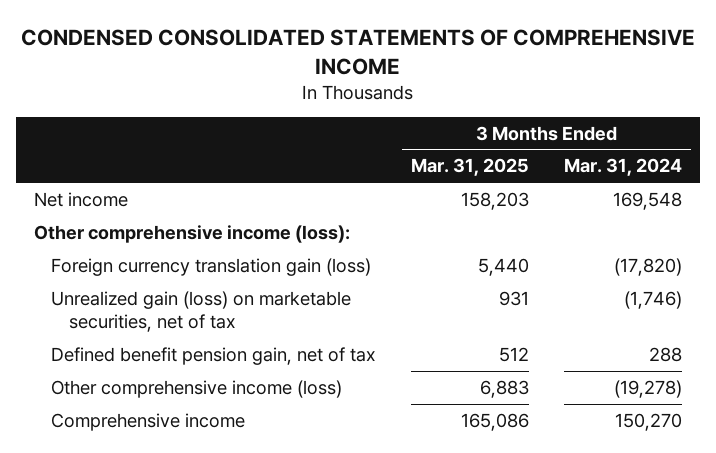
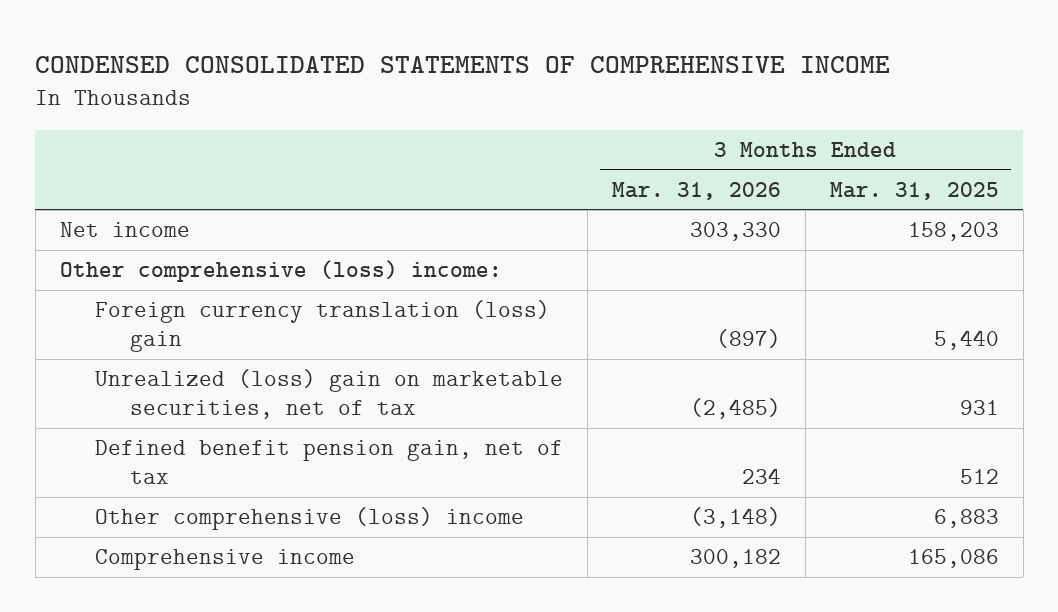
[564,158,683,177] Mar. 31, 2024 -> none
none -> [611,181,781,200] Mar. 31, 2026
[33,224,350,243] Other comprehensive income (loss): -> [59,260,502,283] Other comprehensive (loss) income:
[51,257,372,276] Foreign currency translation gain (loss) -> [94,300,550,353] Foreign currency translation (loss) gain
[51,290,352,333] Unrealized gain (loss) on marketable securities, net of tax -> [94,369,563,420] Unrealized (loss) gain on marketable securities, net of tax
[51,379,343,398] Other comprehensive income (loss) -> [94,507,524,531] Other comprehensive (loss) income

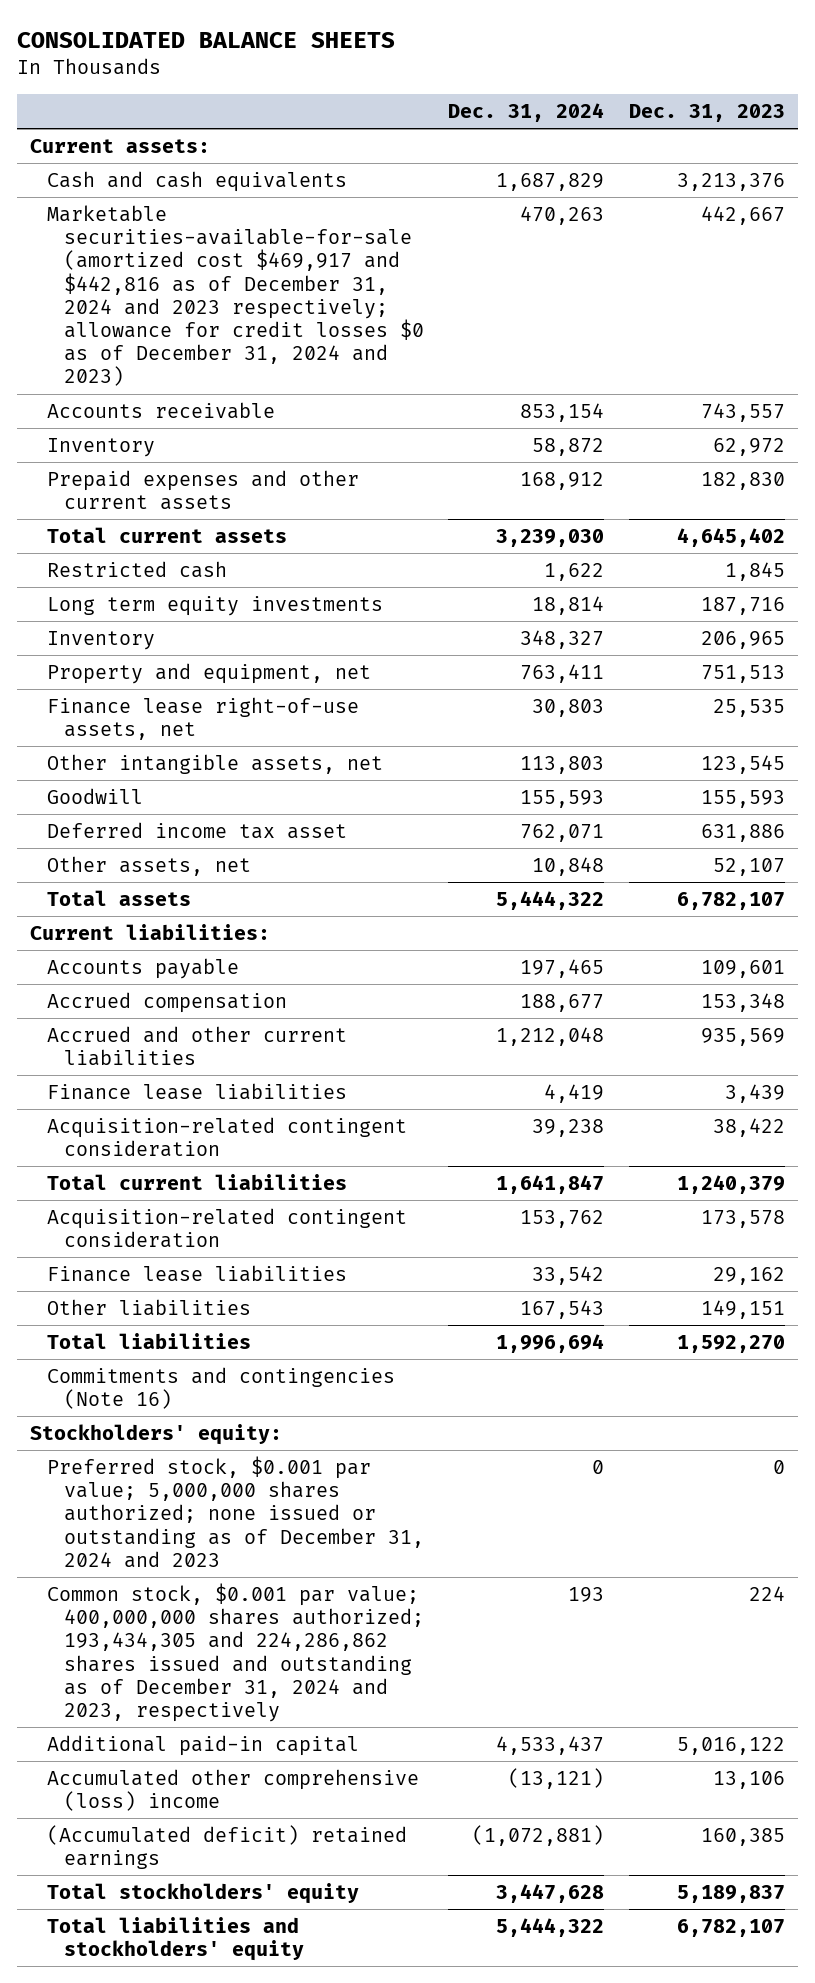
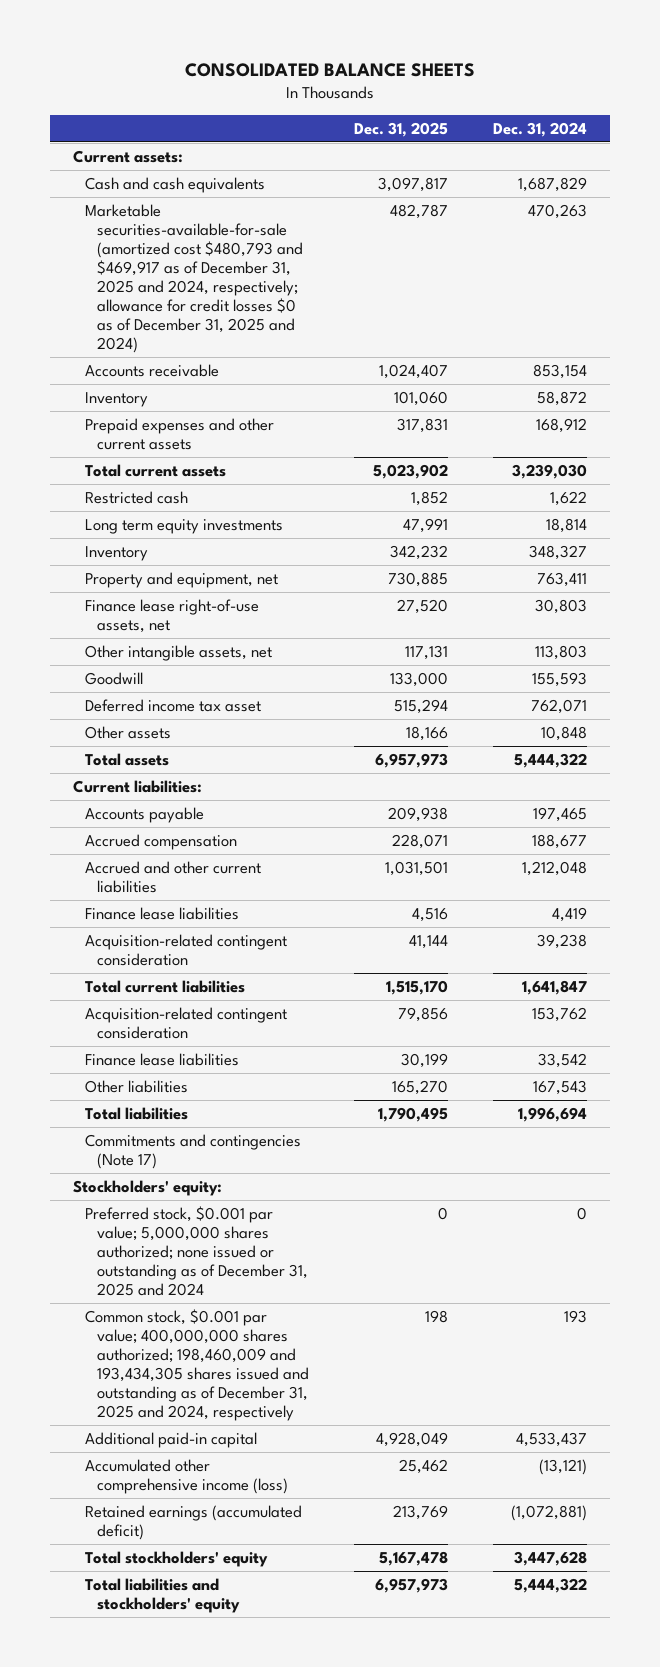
[629,103,786,122] Dec. 31, 2023 -> none
none -> [354,121,449,137] Dec. 31, 2025
[46,204,424,387] Marketable securities-available-for-sale (amortized cost $469,917 and $442,816 as of December 31, 2024 and 2023 respectively; allowance for credit losses $0 as of December 31, 2024 and 2023) -> [85,203,304,354] Marketable securities-available-for-sale (amortized cost $480,793 and $469,917 as of December 31, 2025 and 2024, respectively; allowance for credit losses $0 as of December 31, 2025 and 2024)
[46,855,251,876] Other assets, net -> [85,725,172,739] Other assets
[46,1366,395,1410] Commitments and contingencies (Note 16) -> [85,1133,302,1169] Commitments and contingencies (Note 17)
[46,1455,424,1568] Preferred stock, $0.001 par value; 5,000,000 shares authorized; none issued or outstanding as of December 31, 2024 and 2023 -> [85,1205,309,1297] Preferred stock, $0.001 par value; 5,000,000 shares authorized; none issued or outstanding as of December 31, 2025 and 2024
[46,1582,424,1722] Common stock, $0.001 par value; 400,000,000 shares authorized; 193,434,305 and 224,286,862 shares issued and outstanding as of December 31, 2024 and 2023, respectively -> [85,1308,310,1422] Common stock, $0.001 par value; 400,000,000 shares authorized; 198,460,009 and 193,434,305 shares issued and outstanding as of December 31, 2025 and 2024, respectively
[46,1768,419,1812] Accumulated other comprehensive (loss) income -> [85,1458,289,1494] Accumulated other comprehensive income (loss)
[46,1824,407,1870] (Accumulated deficit) retained earnings -> [85,1504,303,1540] Retained earnings (accumulated deficit)

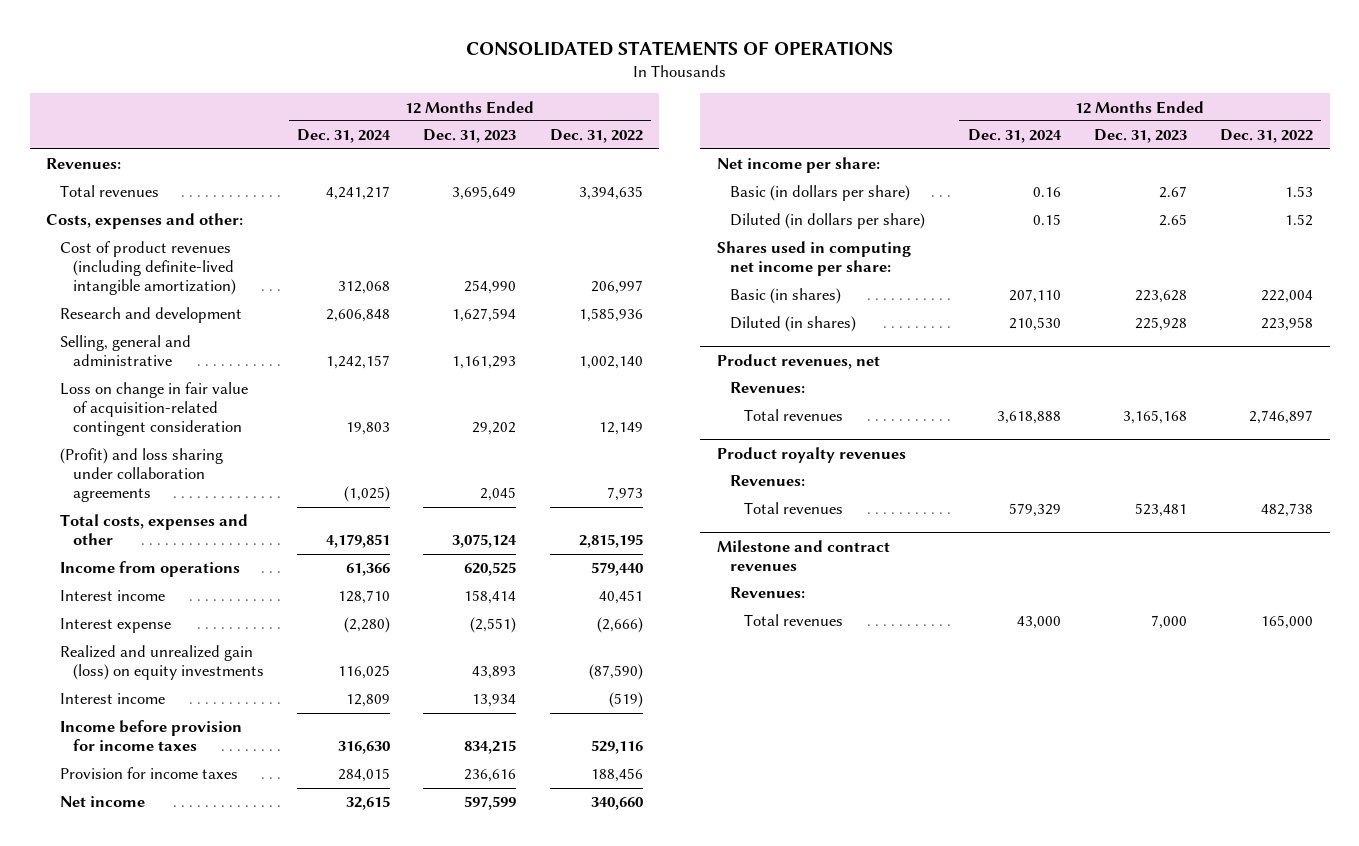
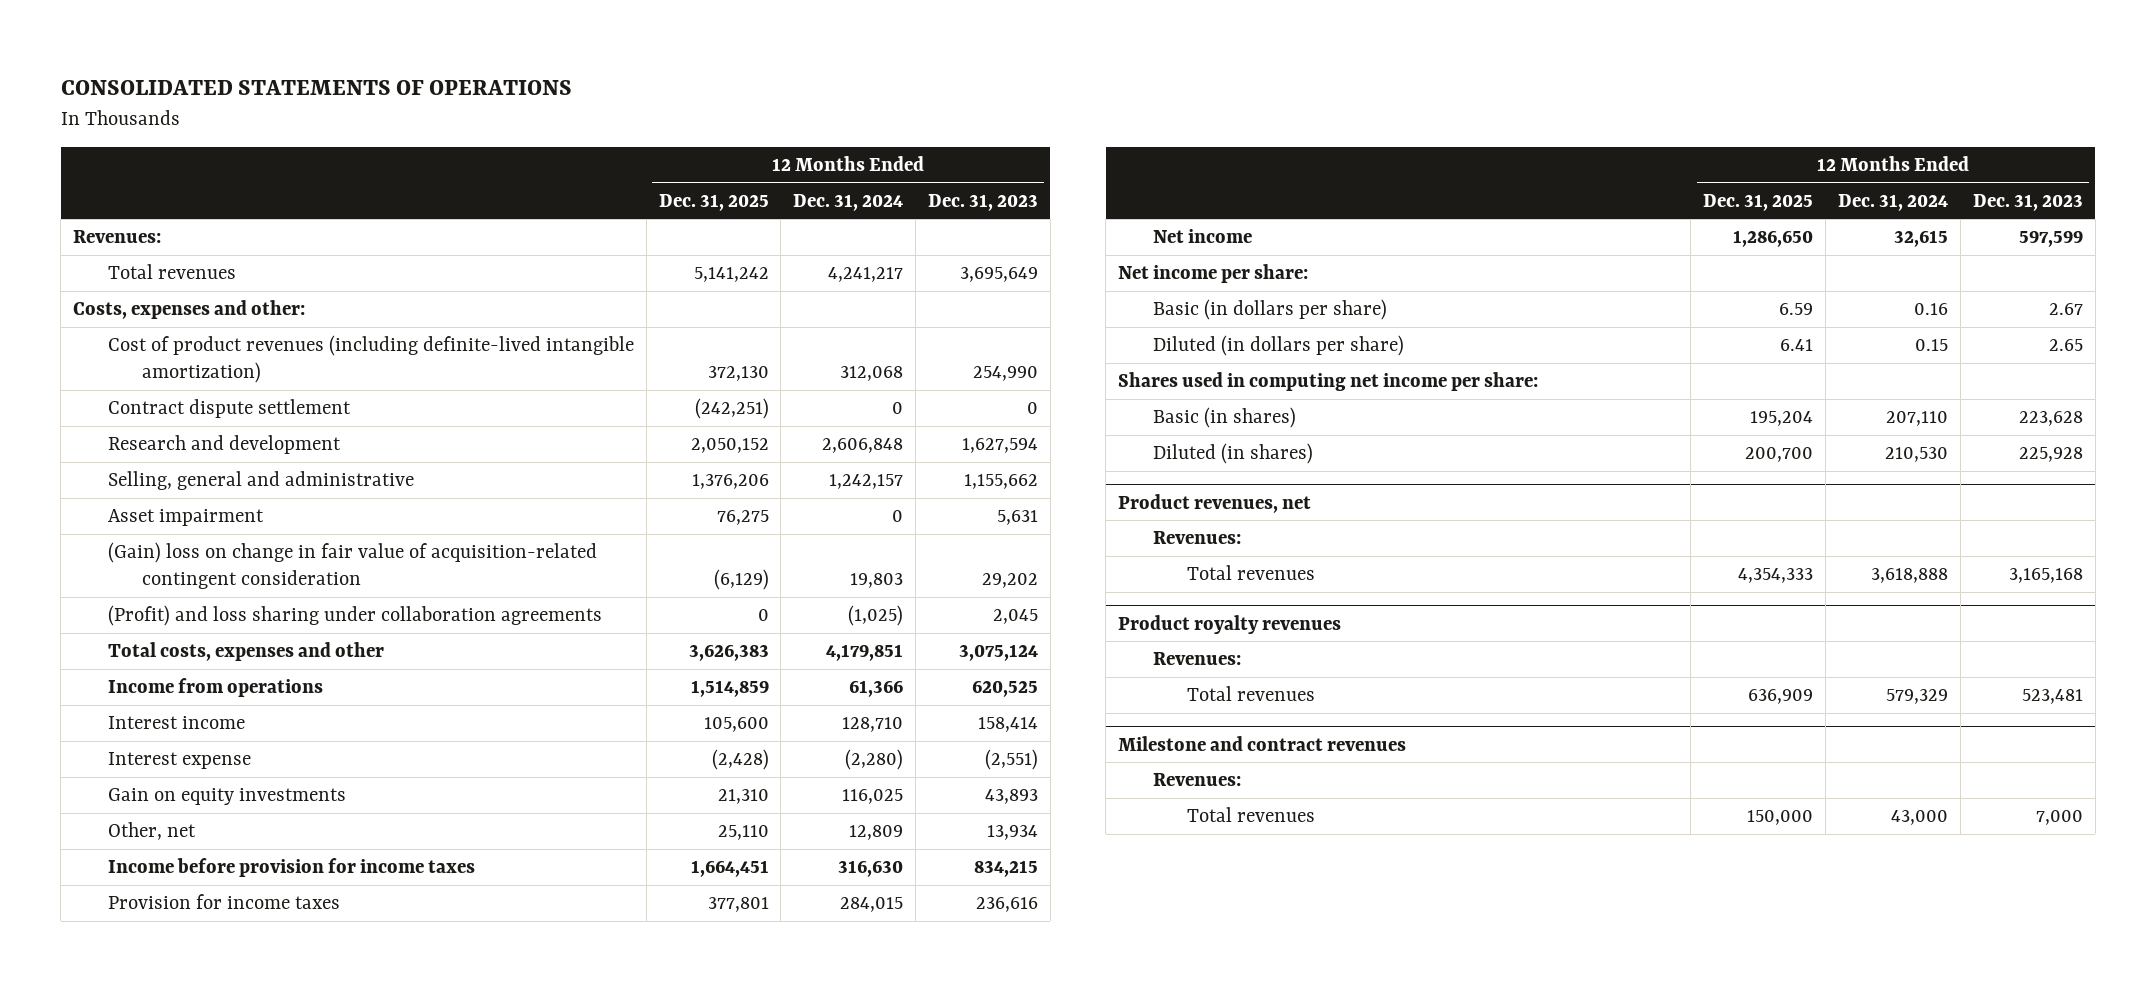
[549,129,643,144] Dec. 31, 2022 -> none
none -> [658,193,769,211] Dec. 31, 2025
none -> [107,399,351,419] Contract dispute settlement
[452,356,517,370] 1,161,293 -> [963,474,1038,490] 1,155,662
none -> [107,509,264,527] Asset impairment
[59,382,248,437] Loss on change in fair value of acquisition-related contingent consideration -> [107,542,597,590] (Gain) loss on change in fair value of acquisition-related contingent consideration
[59,645,265,681] Realized and unrealized gain (loss) on equity investments -> [107,788,346,806] Gain on equity investments
[59,693,165,705] Interest income -> [107,822,196,841] Other, net

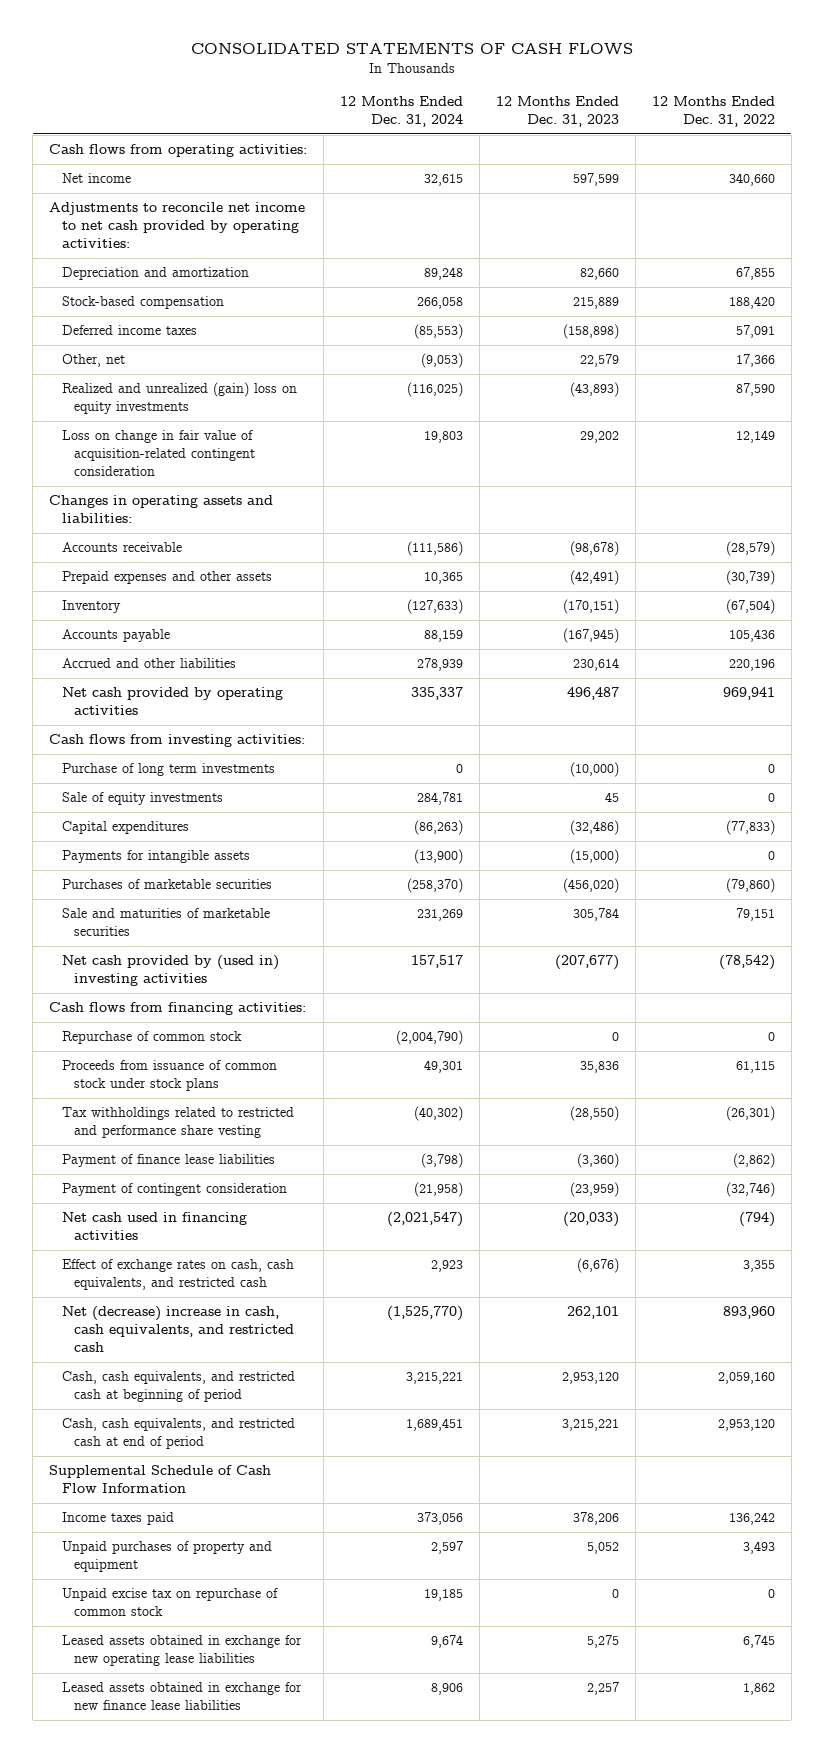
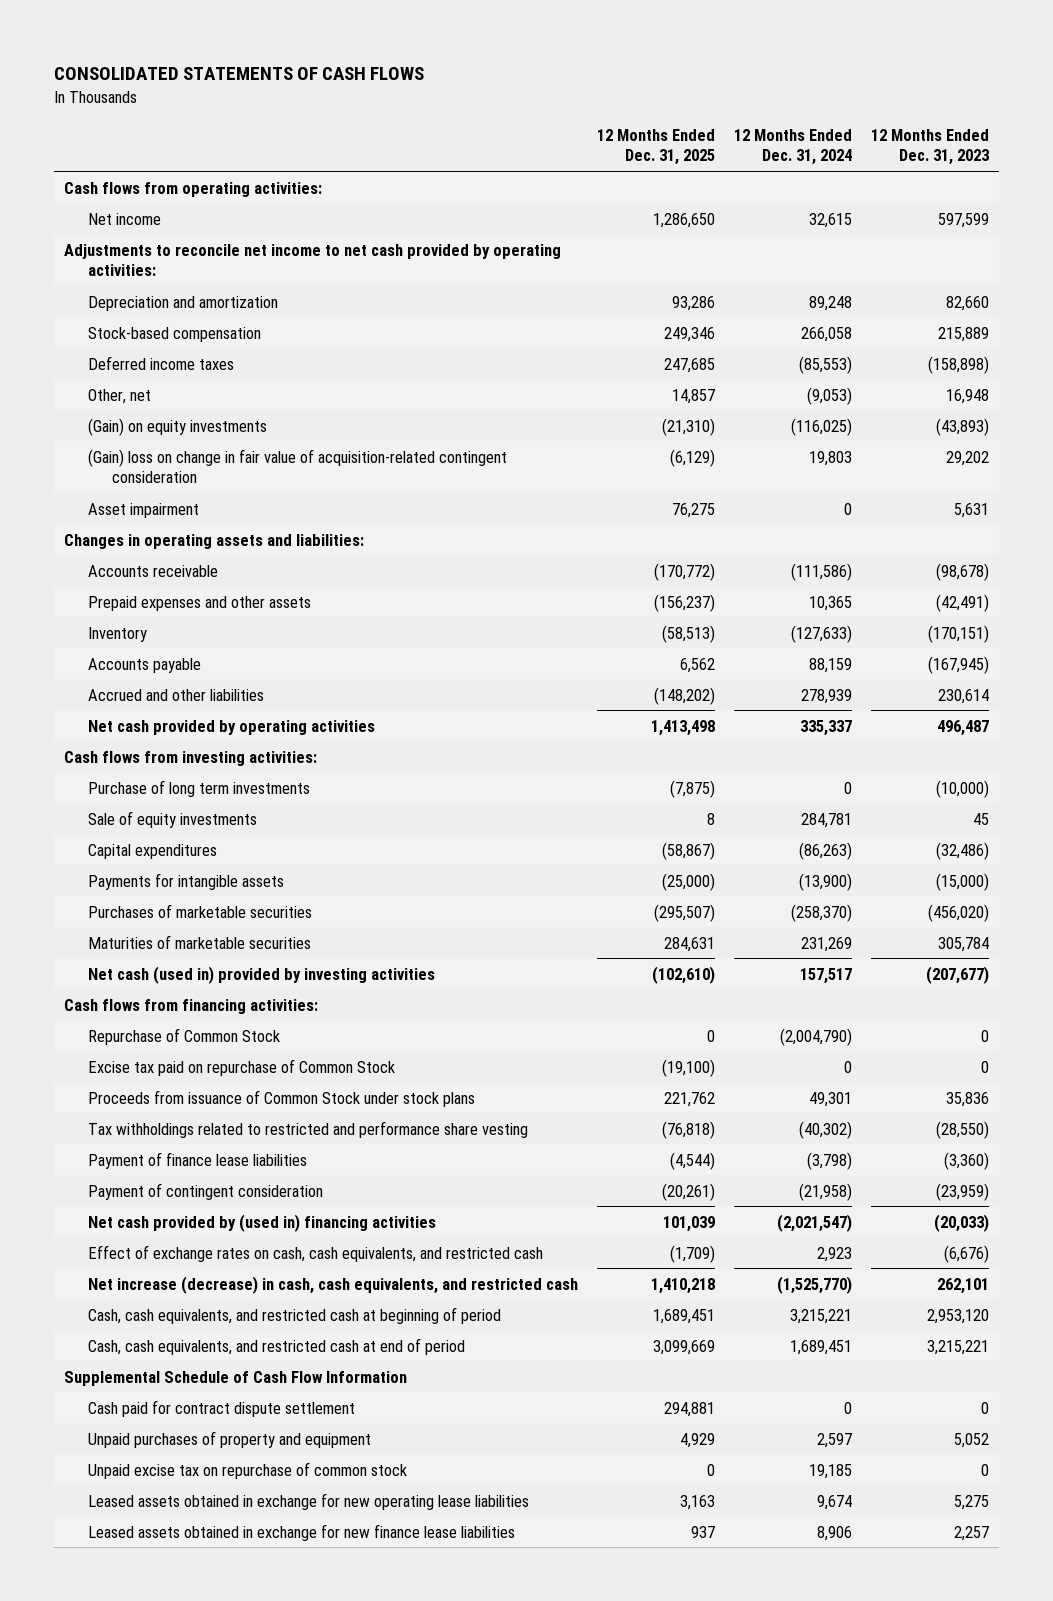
[652,95,776,127] 12 Months Ended Dec. 31, 2022 -> none
none -> [597,128,716,166] 12 Months Ended Dec. 31, 2025
[580,354,620,368] 22,579 -> [946,388,990,404] 16,948
[61,382,297,415] Realized and unrealized (gain) loss on equity investments -> [87,417,267,436] (Gain) on equity investments
[61,430,256,477] Loss on change in fair value of acquisition-related contingent consideration -> [87,448,507,484] (Gain) loss on change in fair value of acquisition-related contingent consideration
none -> [87,502,199,518] Asset impairment
[61,908,270,937] Sale and maturities of marketable securities -> [87,934,311,949] Maturities of marketable securities
[61,955,279,987] Net cash provided by (used in) investing activities -> [87,965,435,984] Net cash (used in) provided by investing activities
[61,1031,242,1045] Repurchase of common stock -> [87,1027,280,1045] Repurchase of Common Stock
none -> [87,1058,395,1076] Excise tax paid on repurchase of Common Stock
[61,1060,277,1092] Proceeds from issuance of common stock under stock plans -> [87,1089,475,1107] Proceeds from issuance of Common Stock under stock plans
[61,1212,247,1241] Net cash used in financing activities -> [87,1213,436,1232] Net cash provided by (used in) financing activities
[61,1306,295,1353] Net (decrease) increase in cash, cash equivalents, and restricted cash -> [87,1275,578,1294] Net increase (decrease) in cash, cash equivalents, and restricted cash
[61,1512,174,1526] Income taxes paid -> none
none -> [87,1399,355,1417] Cash paid for contract dispute settlement

